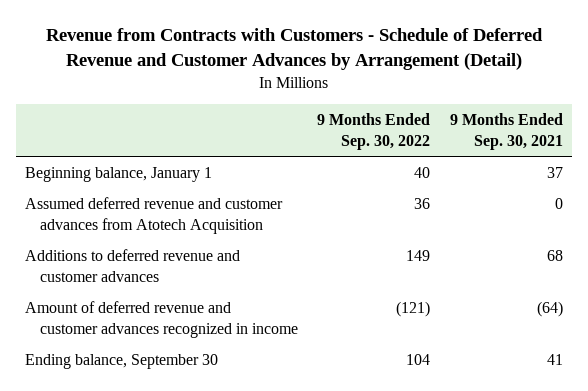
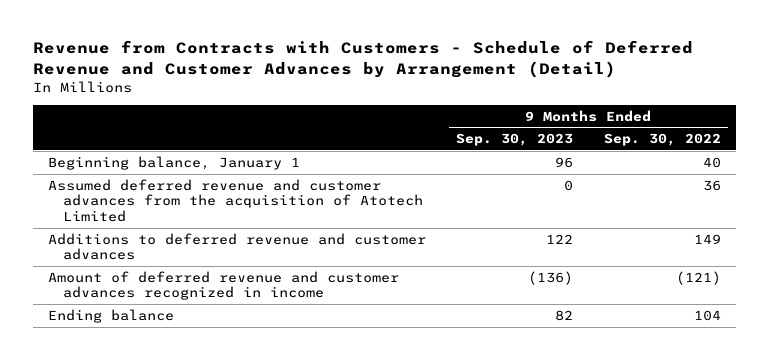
[449,112,563,150] 9 Months Ended Sep. 30, 2021 -> none
none -> [456,133,574,147] Sep. 30, 2023
[25,196,284,234] Assumed deferred revenue and customer advances from Atotech Acquisition -> [47,178,424,222] Assumed deferred revenue and customer advances from the acquisition of Atotech Limited
[25,353,219,369] Ending balance, September 30 -> [47,308,174,323] Ending balance

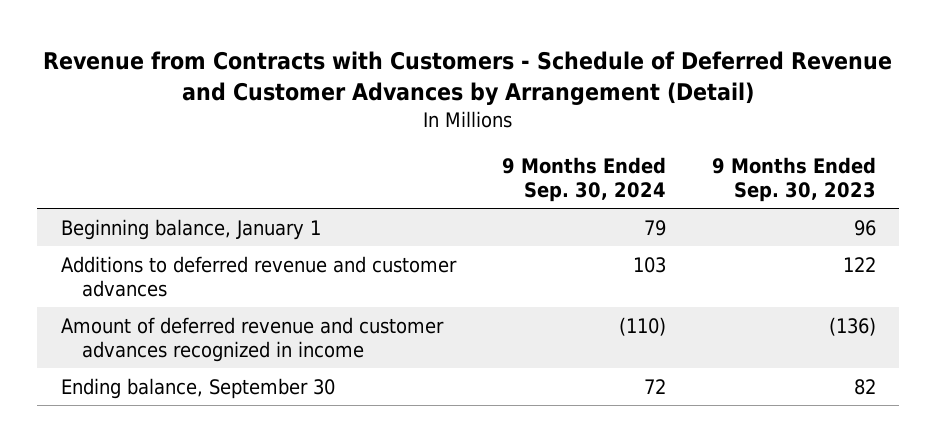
[603,133,721,147] Sep. 30, 2022 -> none
none -> [501,156,666,203] 9 Months Ended Sep. 30, 2024
[47,178,424,222] Assumed deferred revenue and customer advances from the acquisition of Atotech Limited -> none
[47,308,174,323] Ending balance -> [60,377,335,399] Ending balance, September 30

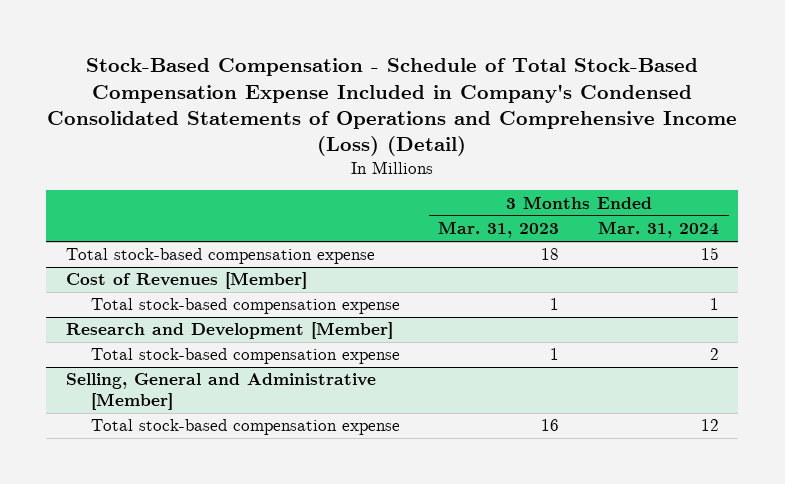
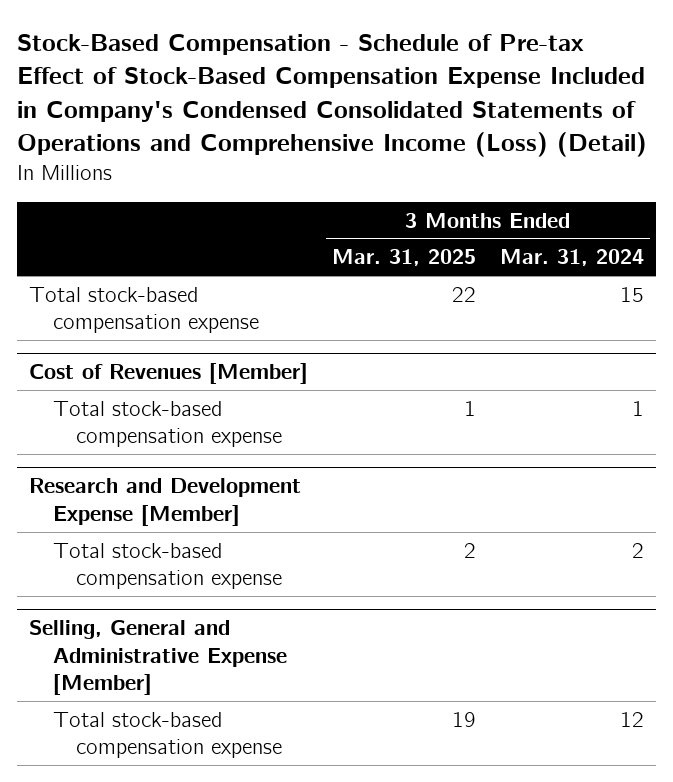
[47,58,738,156] Stock-Based Compensation - Schedule of Total Stock-Based Compensation Expense Included in Company's Condensed Consolidated Statements of Operations and Comprehensive Income (Loss) (Detail) -> [17,33,648,158] Stock-Based Compensation - Schedule of Pre-tax Effect of Stock-Based Compensation Expense Included in Company's Condensed Consolidated Statements of Operations and Comprehensive Income (Loss) (Detail)
[438,221,560,239] Mar. 31, 2023 -> none
none -> [332,249,477,267] Mar. 31, 2025
[65,322,393,340] Research and Development [Member] -> [29,478,302,526] Research and Development Expense [Member]
[65,373,376,410] Selling, General and Administrative [Member] -> [29,620,287,695] Selling, General and Administrative Expense [Member]

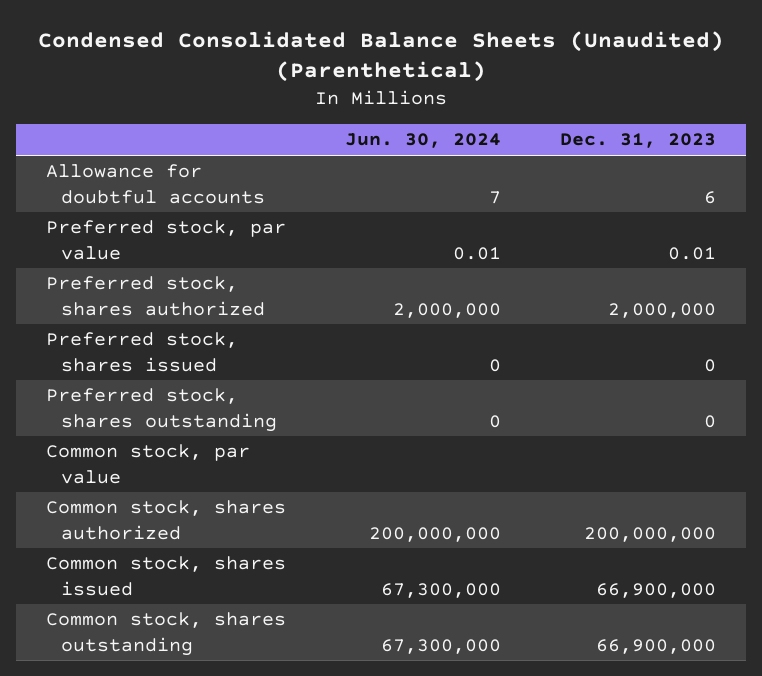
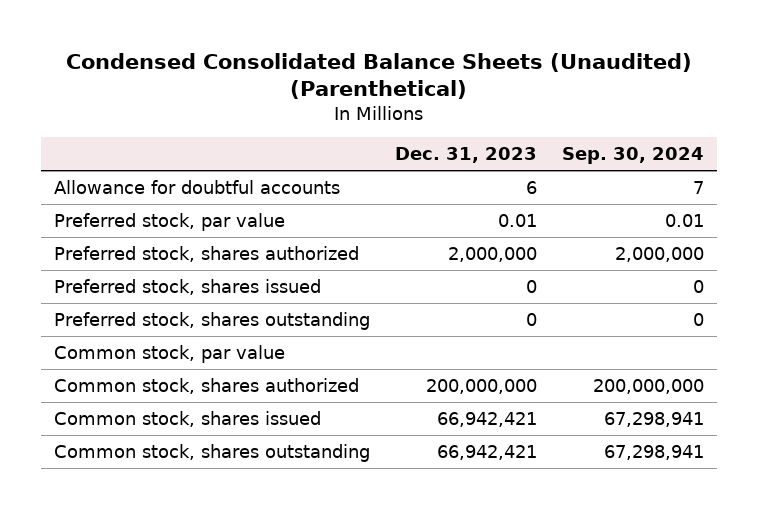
[344,133,501,149] Jun. 30, 2024 -> none
none -> [562,147,705,165] Sep. 30, 2024
[596,582,717,598] 66,900,000 -> [437,411,538,427] 66,942,421
[596,638,717,654] 66,900,000 -> [437,444,538,460] 66,942,421

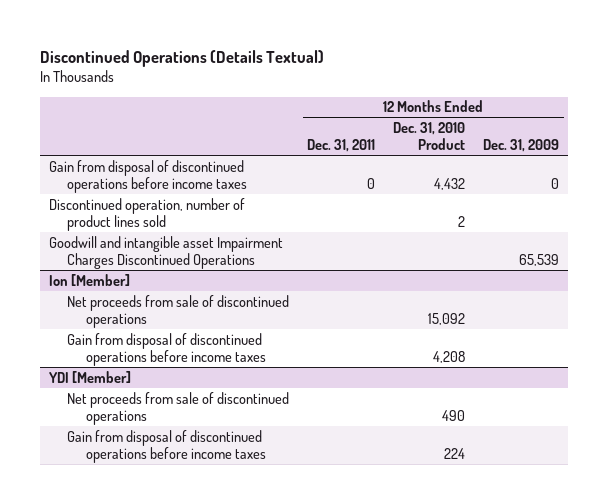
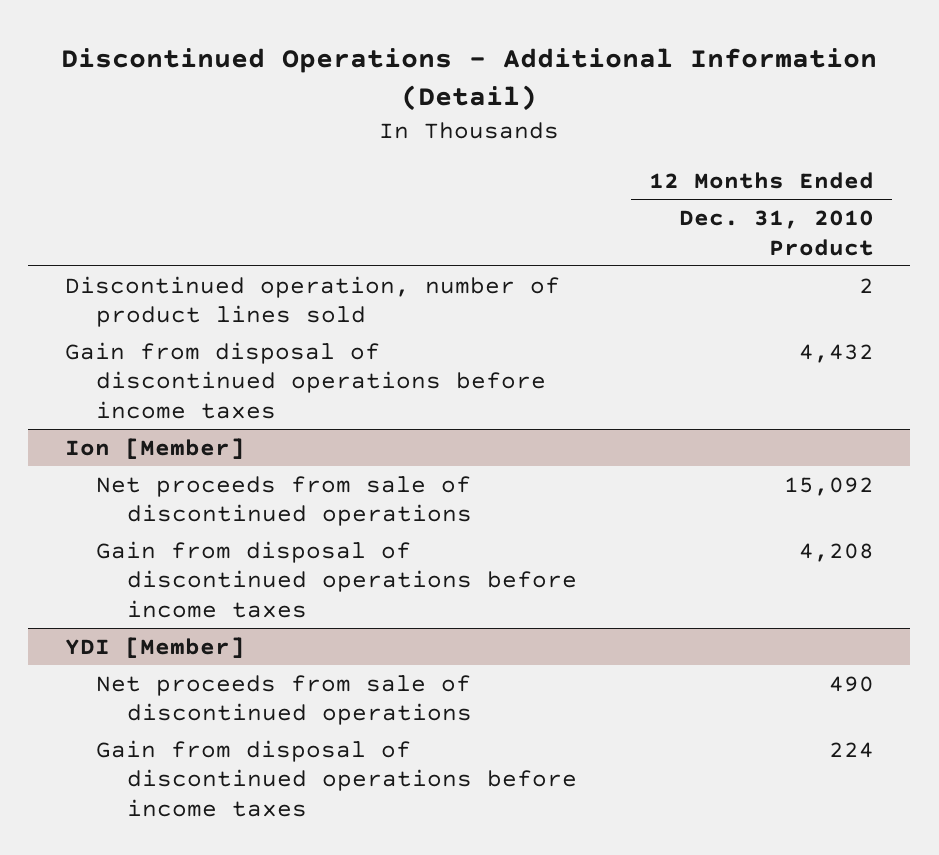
[40,49,325,67] Discontinued Operations (Details Textual) -> [61,47,878,111] Discontinued Operations - Additional Information (Detail)
[307,139,376,153] Dec. 31, 2011 -> none
[483,139,560,153] Dec. 31, 2009 -> none
[49,235,284,269] Goodwill and intangible asset Impairment Charges Discontinued Operations -> none
[49,159,248,193] Gain from disposal of discontinued operations before income taxes -> [64,341,546,419] Gain from disposal of discontinued operations before income taxes

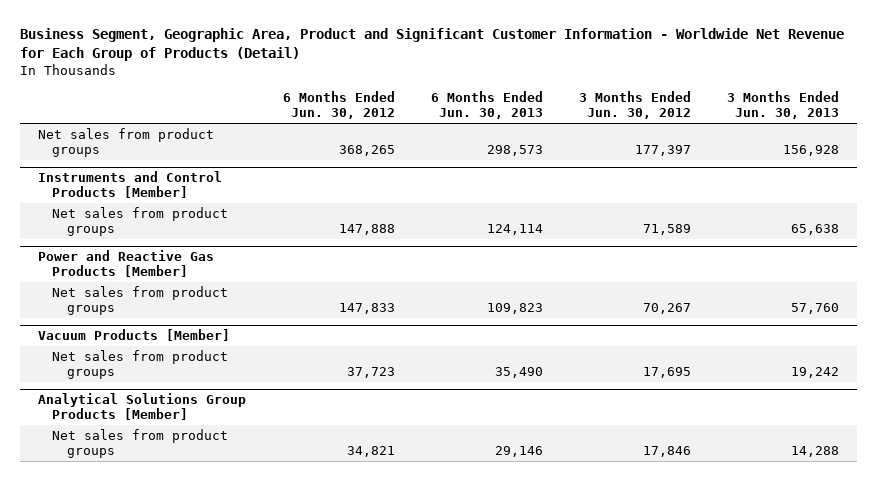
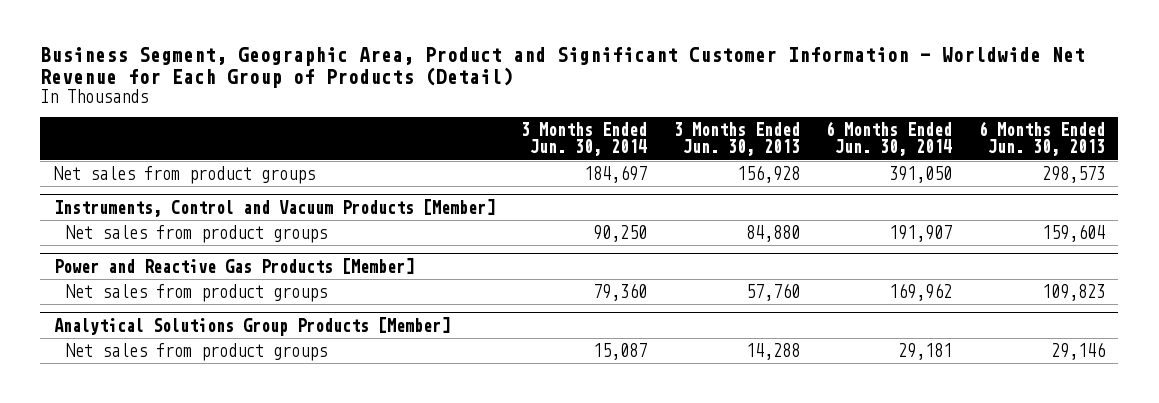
[282,91,395,120] 6 Months Ended Jun. 30, 2012 -> none
[578,91,691,120] 3 Months Ended Jun. 30, 2012 -> none
none -> [521,122,648,157] 3 Months Ended Jun. 30, 2014
none -> [826,121,953,157] 6 Months Ended Jun. 30, 2014
[38,171,223,199] Instruments and Control Products [Member] -> [53,198,495,217] Instruments, Control and Vacuum Products [Member]
[486,223,543,235] 124,114 -> [1042,224,1106,243] 159,604
[791,223,840,235] 65,638 -> [745,225,800,243] 84,880
[38,329,231,342] Vacuum Products [Member] -> none
[52,349,229,379] Net sales from product groups -> none

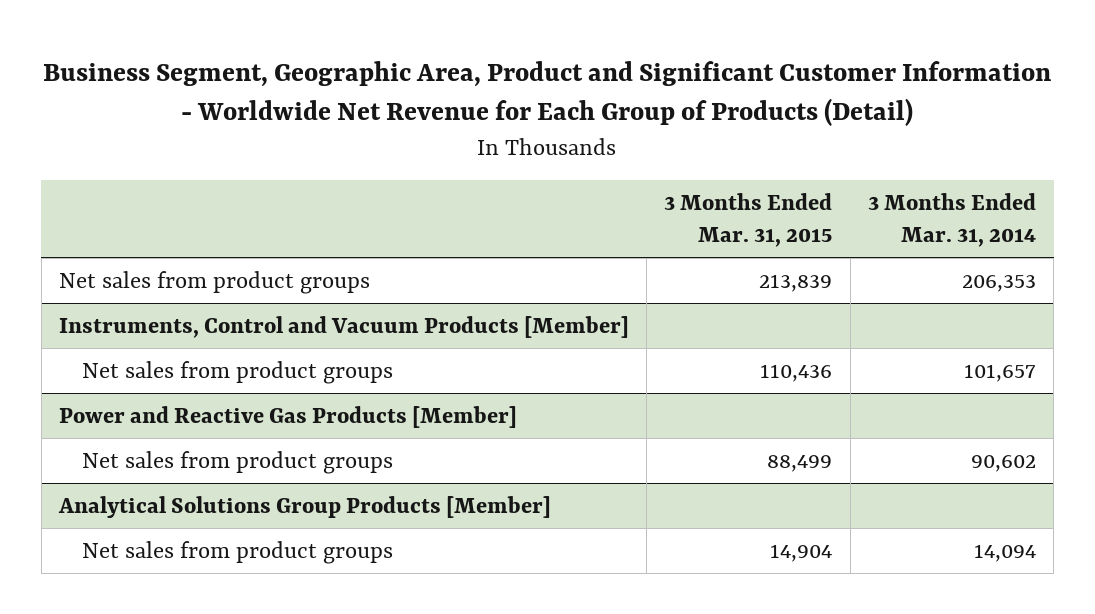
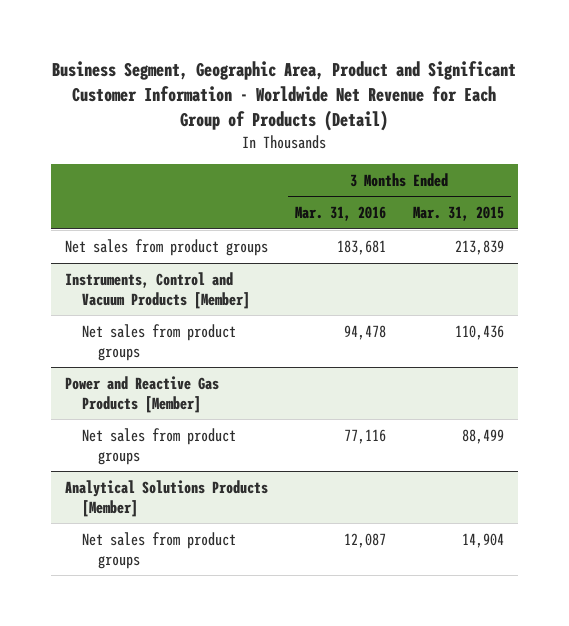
[867,192,1036,247] 3 Months Ended Mar. 31, 2014 -> none
none -> [294,206,386,222] Mar. 31, 2016
[57,495,551,518] Analytical Solutions Group Products [Member] -> [64,479,268,517] Analytical Solutions Products [Member]

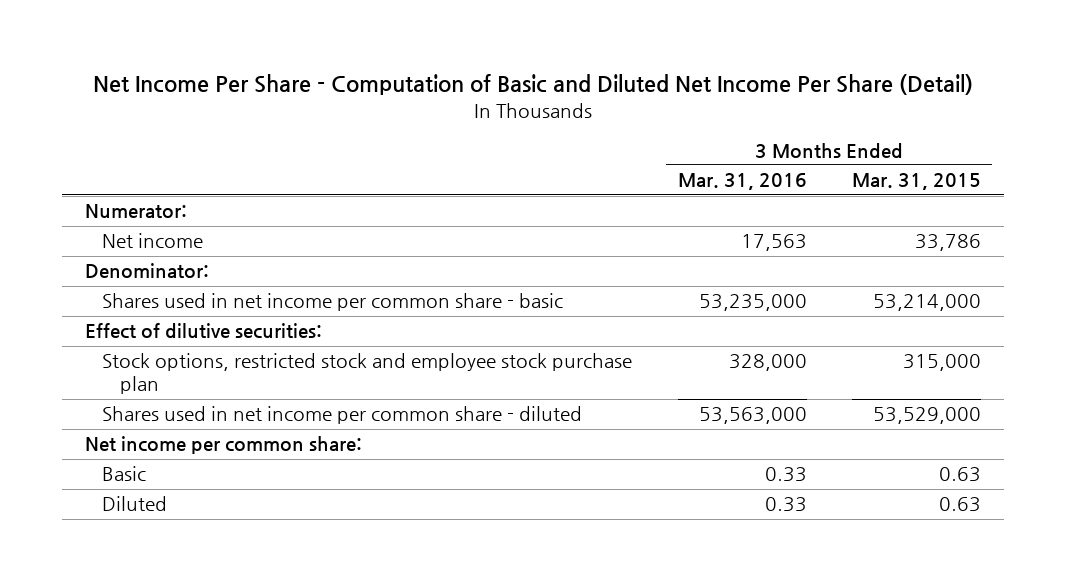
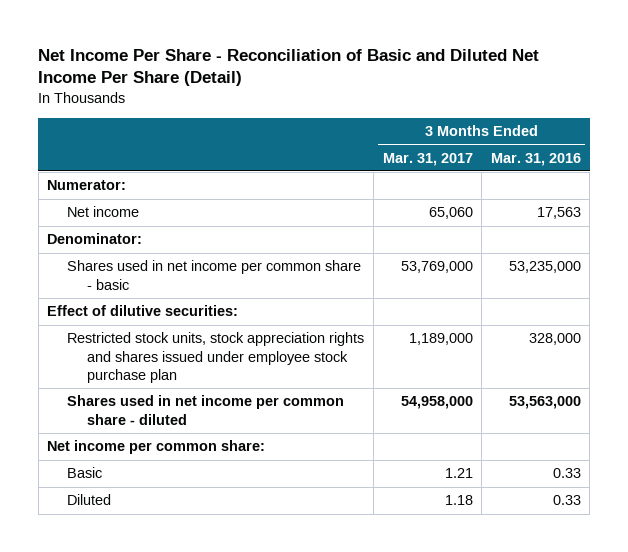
[92,74,973,96] Net Income Per Share - Computation of Basic and Diluted Net Income Per Share (Detail) -> [38,48,540,87] Net Income Per Share - Reconciliation of Basic and Diluted Net Income Per Share (Detail)
[852,173,982,191] Mar. 31, 2015 -> none
none -> [382,152,473,166] Mar. 31, 2017
[102,353,633,395] Stock options, restricted stock and employee stock purchase plan -> [67,332,365,383] Restricted stock units, stock appreciation rights and shares issued under employee stock purchase plan

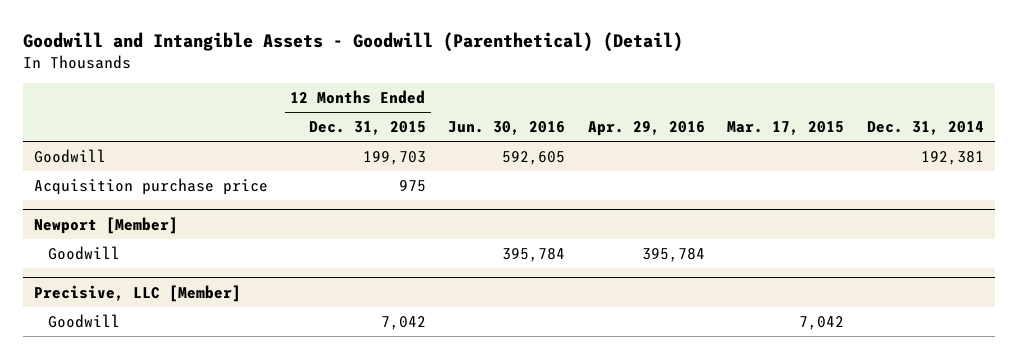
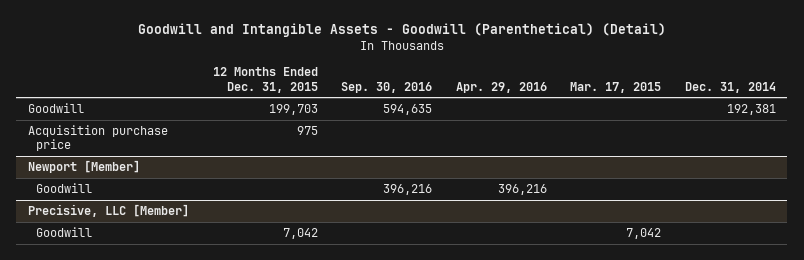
[448,121,566,136] Jun. 30, 2016 -> none
none -> [341,81,433,93] Sep. 30, 2016
[641,247,705,262] 395,784 -> [497,184,547,196] 396,216

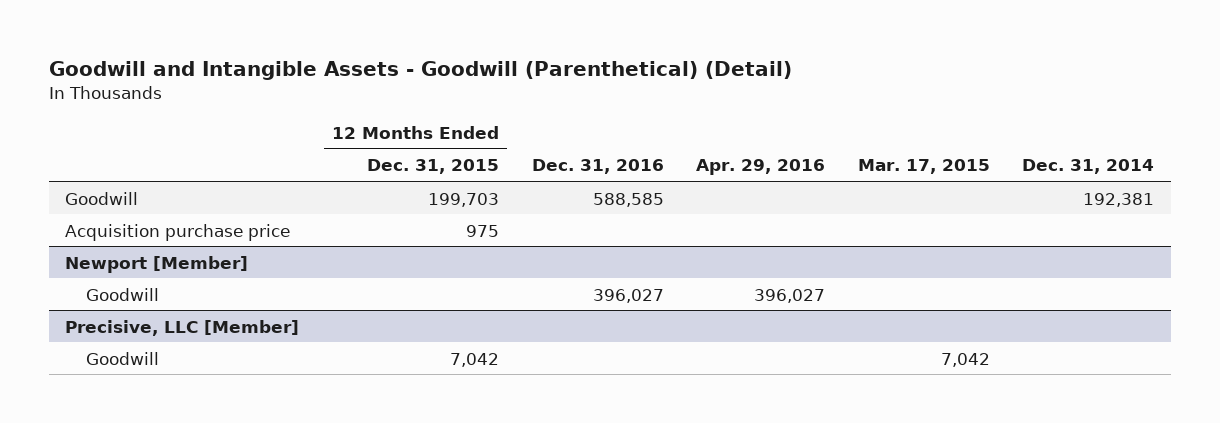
[341,81,433,93] Sep. 30, 2016 -> none
none -> [531,159,664,175] Dec. 31, 2016
[497,184,547,196] 396,216 -> [754,288,826,303] 396,027

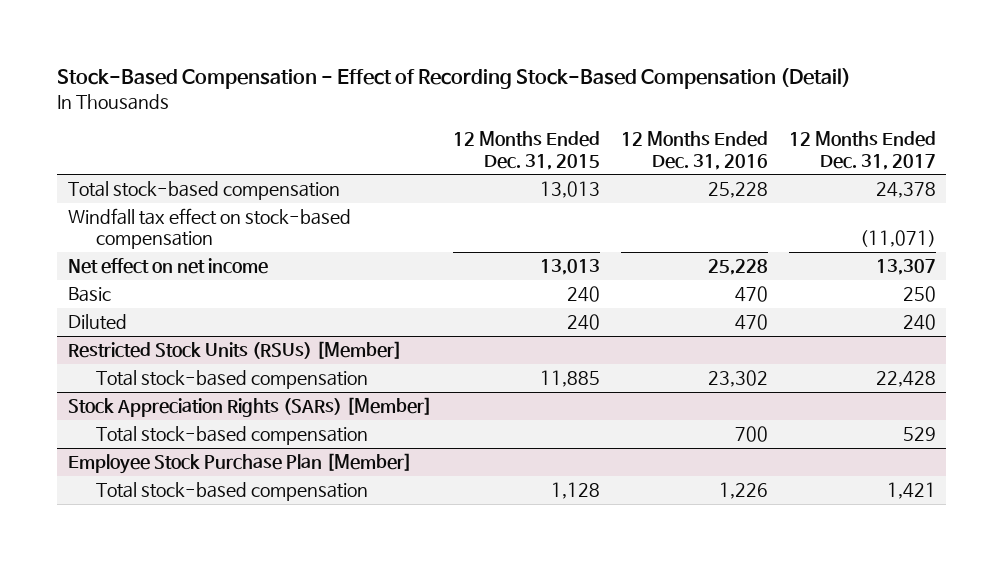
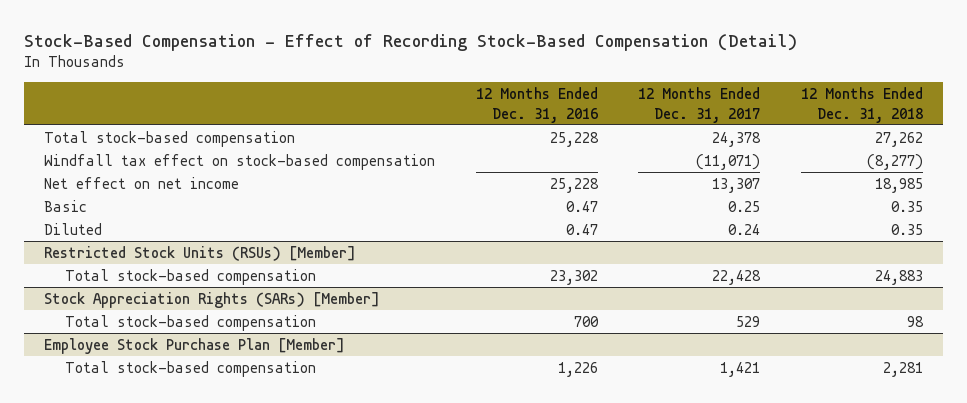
[452,131,600,170] 12 Months Ended Dec. 31, 2015 -> none
none -> [801,87,924,123] 12 Months Ended Dec. 31, 2018
[734,286,768,303] 470 -> [565,200,598,212] 0.47
[902,286,936,303] 250 -> [728,200,761,212] 0.25
[734,314,768,331] 470 -> [565,223,598,235] 0.47
[902,314,936,331] 240 -> [728,223,761,235] 0.24

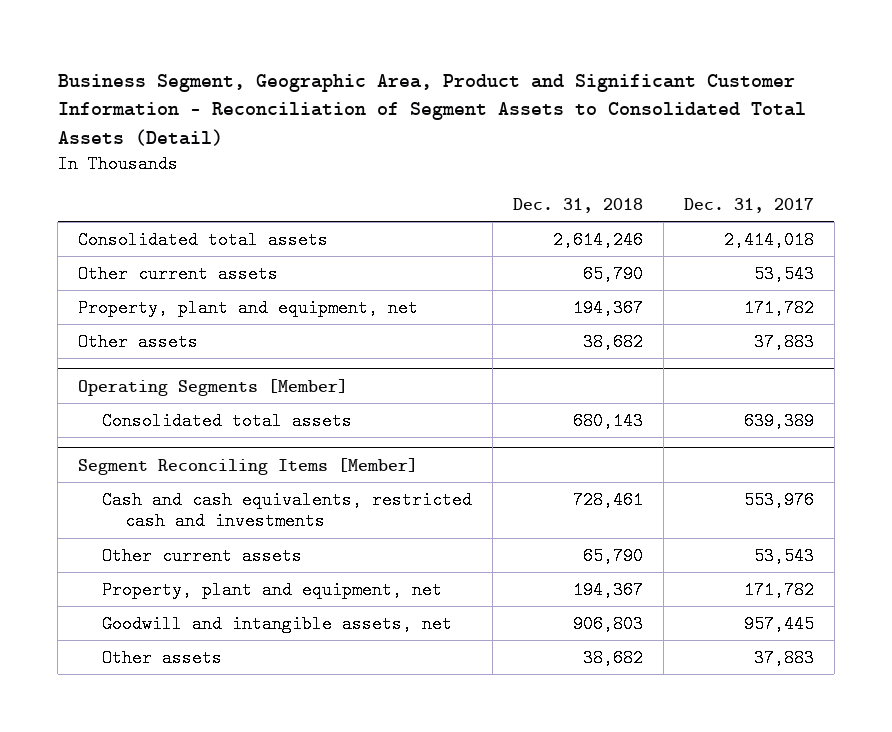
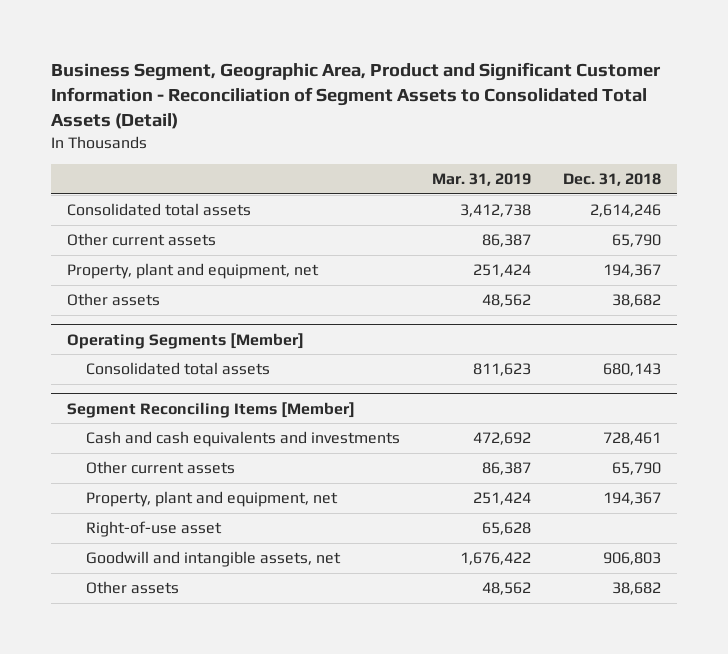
[683,197,814,213] Dec. 31, 2017 -> none
none -> [431,173,531,187] Mar. 31, 2019
[101,490,472,531] Cash and cash equivalents, restricted cash and investments -> [85,431,400,448] Cash and cash equivalents and investments
none -> [85,521,222,538] Right-of-use asset

